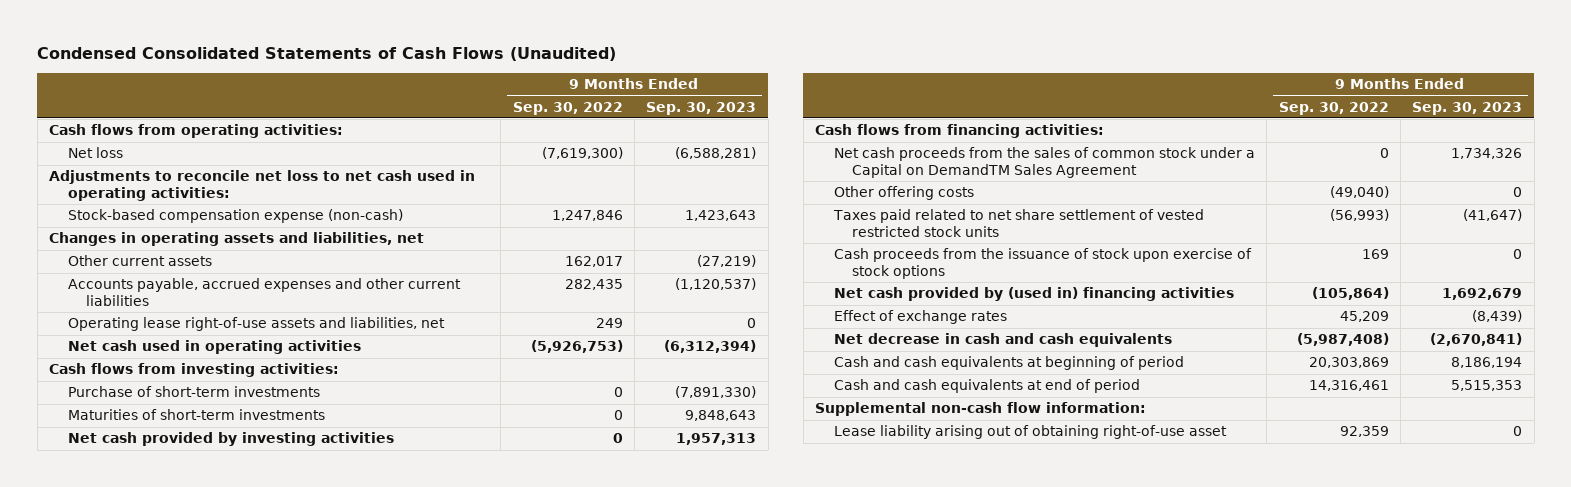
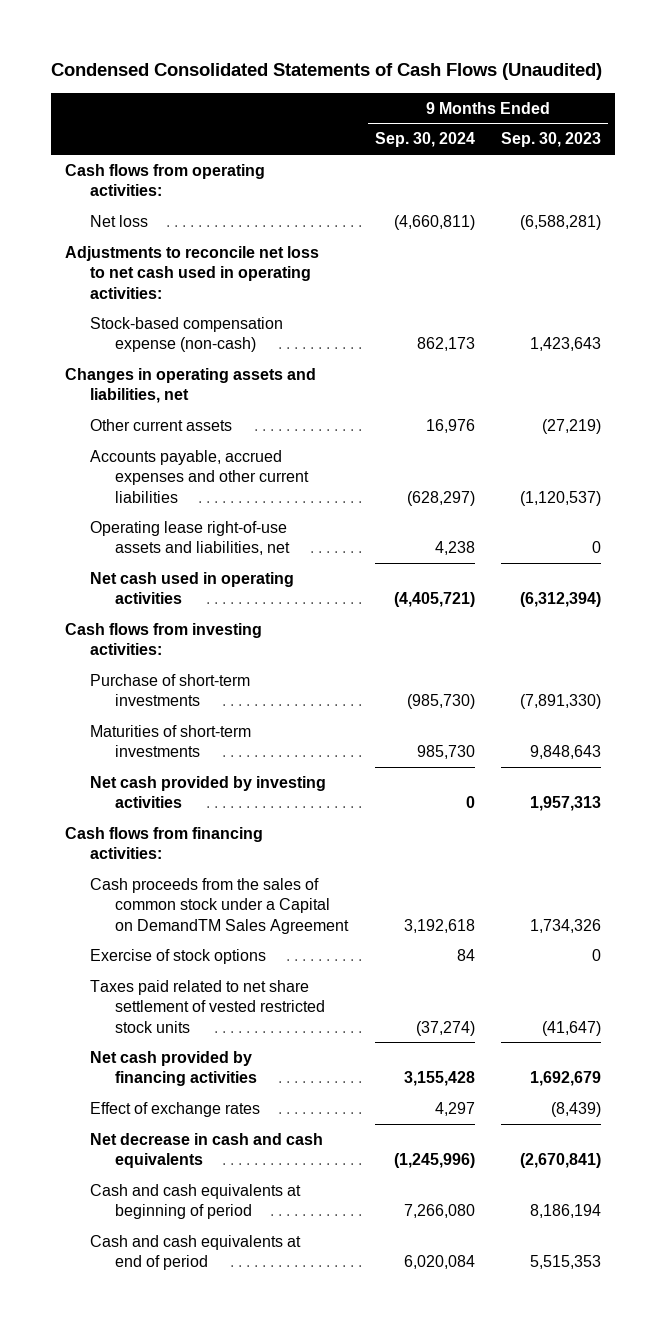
[512,101,623,115] Sep. 30, 2022 -> none
none -> [374,132,475,148] Sep. 30, 2024
[833,186,974,201] Other offering costs -> none
[833,147,1255,178] Net cash proceeds from the sales of common stock under a Capital on DemandTM Sales Agreement -> [90,877,350,934] Cash proceeds from the sales of common stock under a Capital on DemandTM Sales Agreement
none -> [90,948,267,964] Exercise of stock options
[833,248,1252,279] Cash proceeds from the issuance of stock upon exercise of stock options -> none
[833,287,1234,302] Net cash provided by (used in) financing activities -> [90,1050,258,1087] Net cash provided by financing activities
[815,402,1147,417] Supplemental non-cash flow information: -> none
[833,425,1227,440] Lease liability arising out of obtaining right-of-use asset -> none

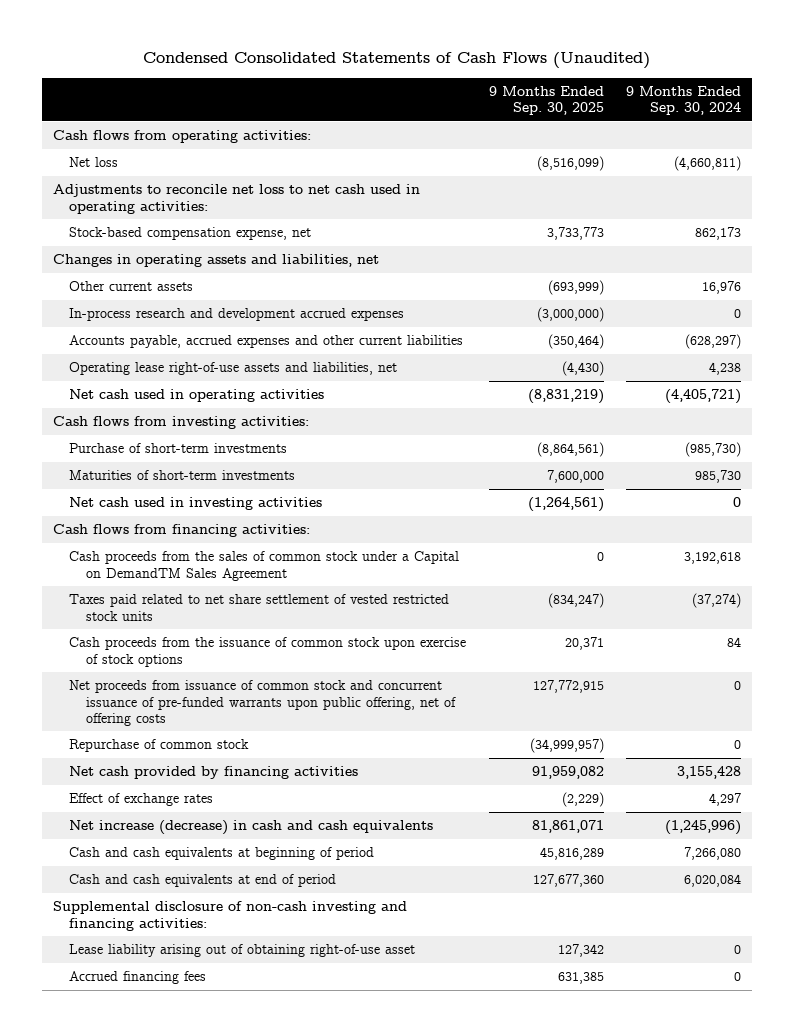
[501,132,602,148] Sep. 30, 2023 -> none
none -> [488,85,604,116] 9 Months Ended Sep. 30, 2025
[90,316,284,353] Stock-based compensation expense (non-cash) -> [69,227,312,241] Stock-based compensation expense, net
none -> [69,308,405,322] In-process research and development accrued expenses
[90,775,327,809] Net cash provided by investing activities -> [69,497,323,511] Net cash used in investing activities
[90,948,267,964] Exercise of stock options -> none
none -> [69,637,467,667] Cash proceeds from the issuance of common stock upon exercise of stock options
none -> [69,680,457,726] Net proceeds from issuance of common stock and concurrent issuance of pre-funded warrants upon public offering, net of offering costs
none -> [69,739,250,753] Repurchase of common stock
[90,1132,324,1169] Net decrease in cash and cash equivalents -> [69,820,434,836] Net increase (decrease) in cash and cash equivalents
none -> [52,901,407,931] Supplemental disclosure of non-cash investing and financing activities:
none -> [69,944,416,958] Lease liability arising out of obtaining right-of-use asset
none -> [69,971,207,985] Accrued financing fees

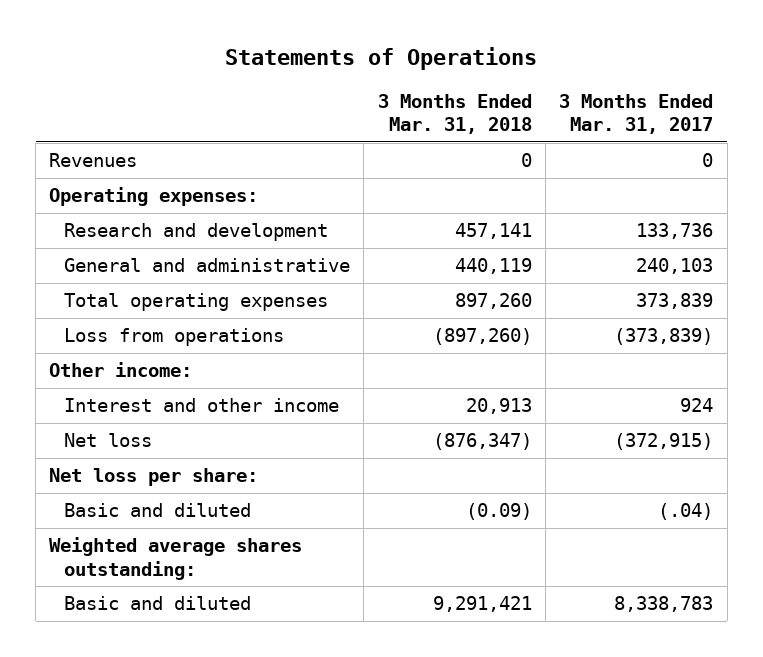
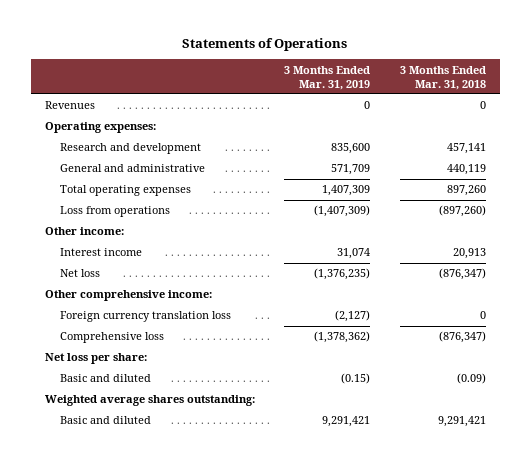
[559,93,714,134] 3 Months Ended Mar. 31, 2017 -> none
none -> [284,65,371,90] 3 Months Ended Mar. 31, 2019
[63,398,339,413] Interest and other income -> [60,248,143,257] Interest income
none -> [45,290,213,302] Other comprehensive income:
none -> [60,311,232,323] Foreign currency translation loss
none -> [60,332,165,344] Comprehensive loss

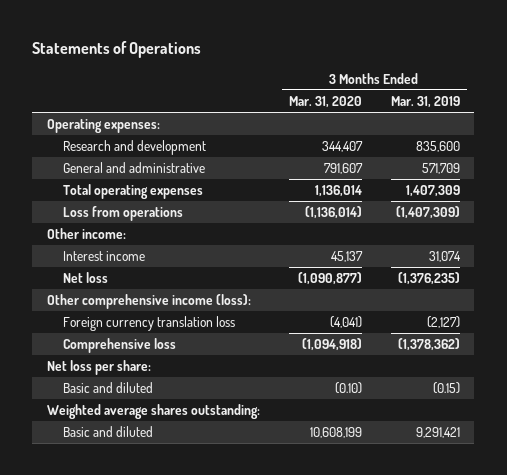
[399,65,486,90] 3 Months Ended Mar. 31, 2018 -> none
none -> [288,96,362,109] Mar. 31, 2020
[45,101,96,110] Revenues -> none
[45,290,213,302] Other comprehensive income: -> [46,294,251,310] Other comprehensive income (loss):

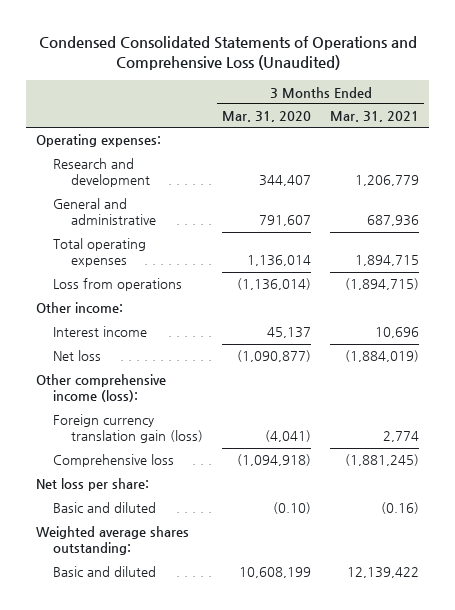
[32,40,202,58] Statements of Operations -> [38,35,417,71] Condensed Consolidated Statements of Operations and Comprehensive Loss (Unaudited)
[390,96,460,109] Mar. 31, 2019 -> none
none -> [330,111,420,123] Mar. 31, 2021
[63,316,236,332] Foreign currency translation loss -> [53,414,203,444] Foreign currency translation gain (loss)

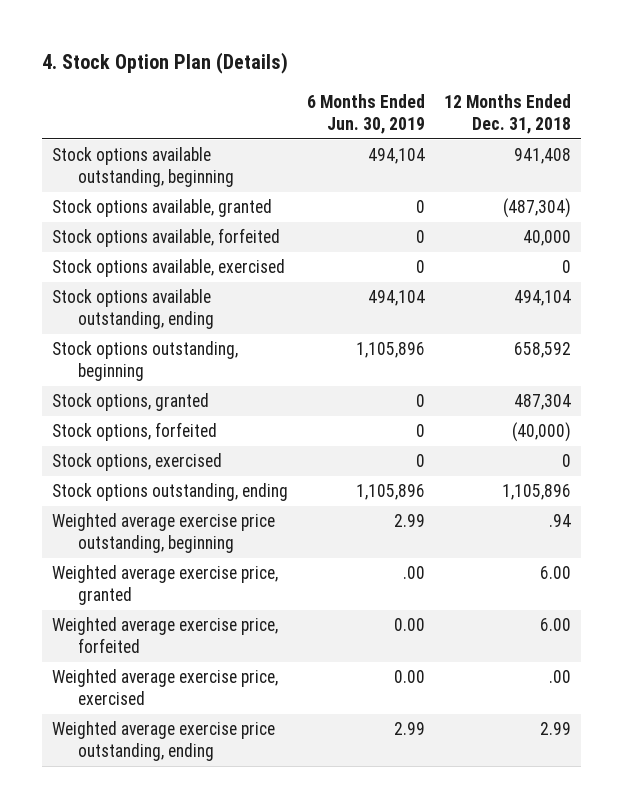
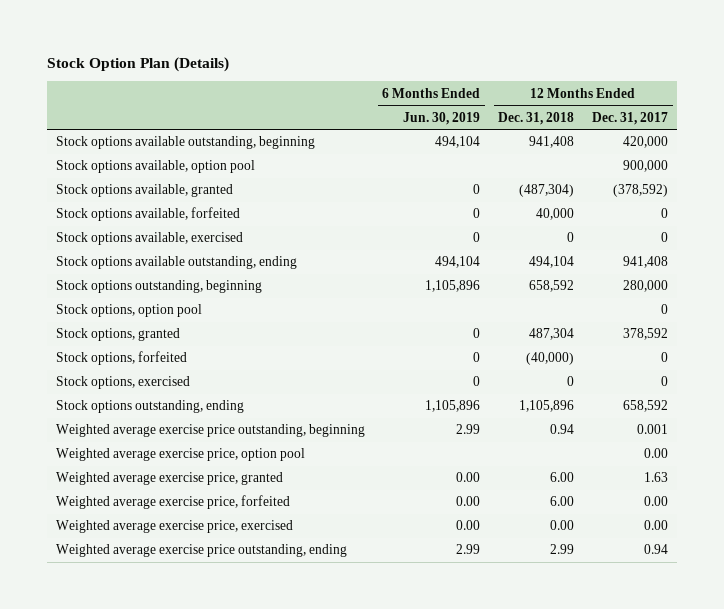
[42,52,289,75] 4. Stock Option Plan (Details) -> [46,56,229,72] Stock Option Plan (Details)
none -> [592,111,669,125] Dec. 31, 2017
none -> [55,160,255,174] Stock options available, option pool
none -> [55,304,202,318] Stock options, option pool
[549,514,572,528] .94 -> [550,424,575,435] 0.94
none -> [55,448,305,462] Weighted average exercise price, option pool
[403,566,426,580] .00 -> [456,472,481,483] 0.00
[549,670,572,684] .00 -> [550,520,575,531] 0.00

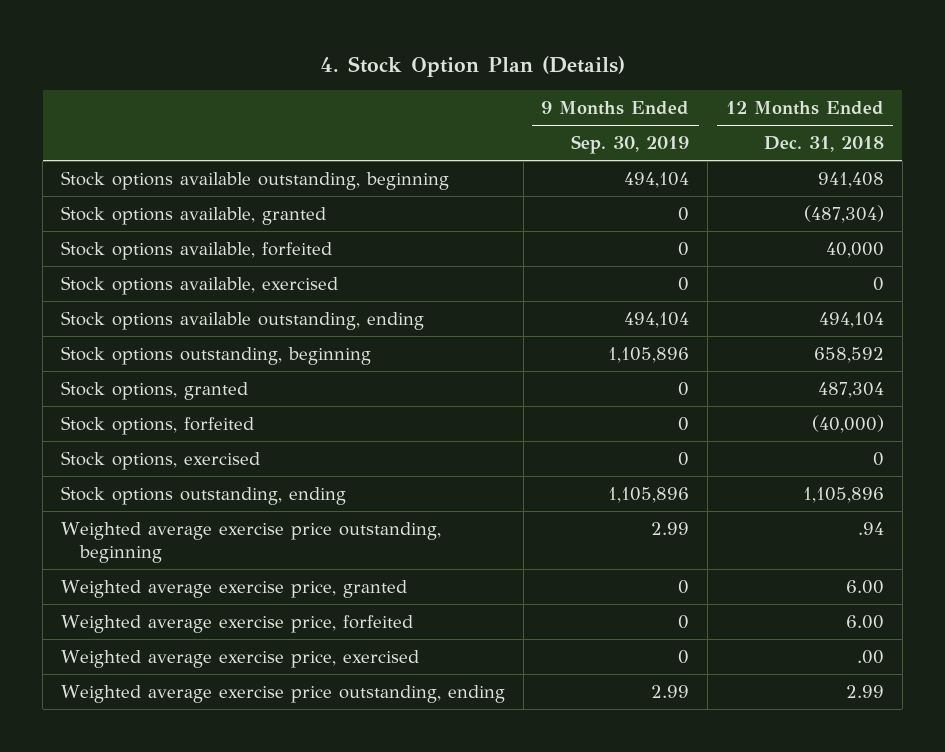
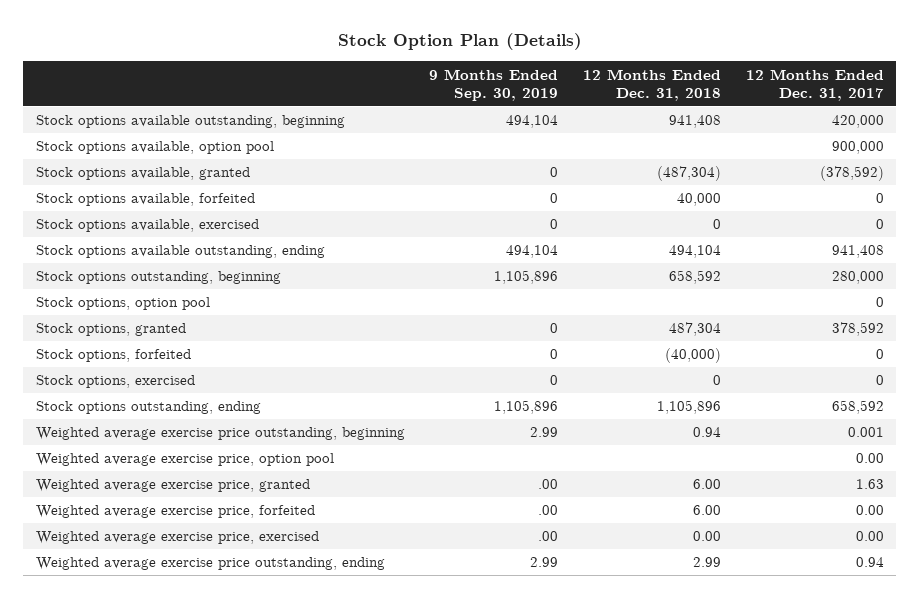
[319,55,625,77] 4. Stock Option Plan (Details) -> [337,33,582,51] Stock Option Plan (Details)
none -> [745,68,884,101] 12 Months Ended Dec. 31, 2017
none -> [35,141,274,155] Stock options available, option pool
none -> [35,297,210,311] Stock options, option pool
[857,521,884,535] .94 -> [692,427,721,438] 0.94
none -> [35,453,334,467] Weighted average exercise price, option pool
[678,579,690,594] 0 -> [538,479,559,490] .00
[678,614,690,629] 0 -> [538,505,559,516] .00
[678,649,690,664] 0 -> [538,531,559,542] .00
[856,649,884,664] .00 -> [692,531,721,542] 0.00

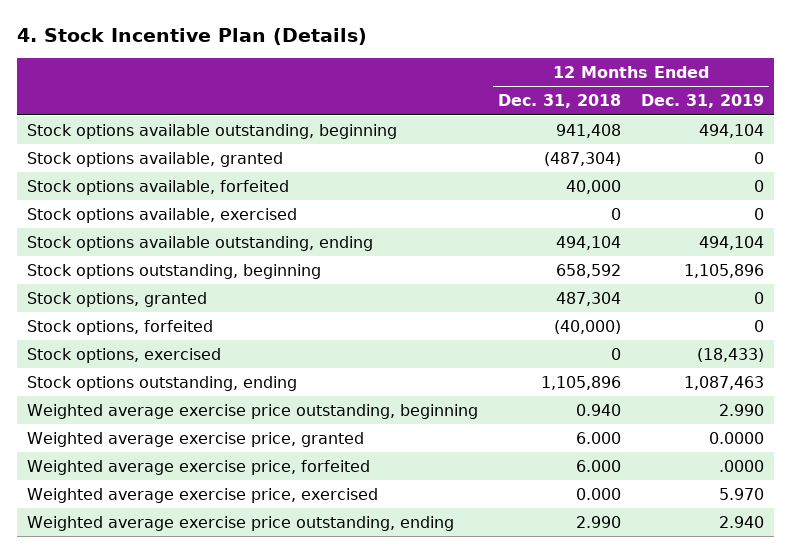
[337,33,582,51] Stock Option Plan (Details) -> [17,28,368,46] 4. Stock Incentive Plan (Details)
[429,68,559,101] 9 Months Ended Sep. 30, 2019 -> none
[745,68,884,101] 12 Months Ended Dec. 31, 2017 -> none
none -> [641,94,765,109] Dec. 31, 2019
[35,141,274,155] Stock options available, option pool -> none
[35,297,210,311] Stock options, option pool -> none
[35,453,334,467] Weighted average exercise price, option pool -> none
[692,427,721,438] 0.94 -> [576,403,622,416] 0.940
[692,479,721,490] 6.00 -> [576,431,622,444] 6.000
[692,505,721,516] 6.00 -> [576,459,622,472] 6.000
[692,531,721,542] 0.00 -> [576,487,622,500] 0.000
[692,557,721,568] 2.99 -> [576,515,622,528] 2.990

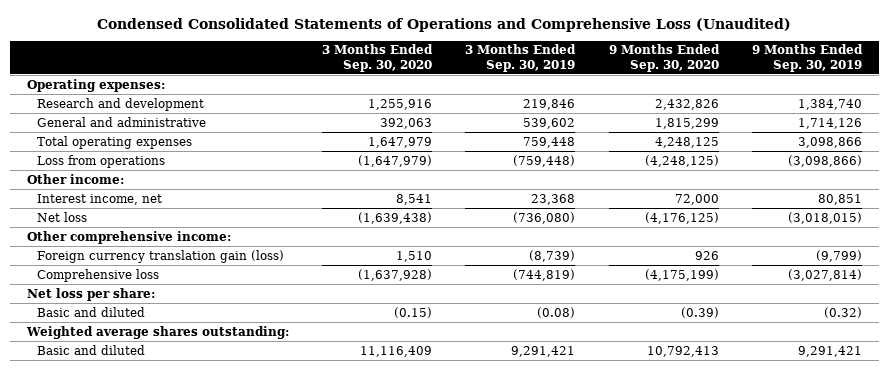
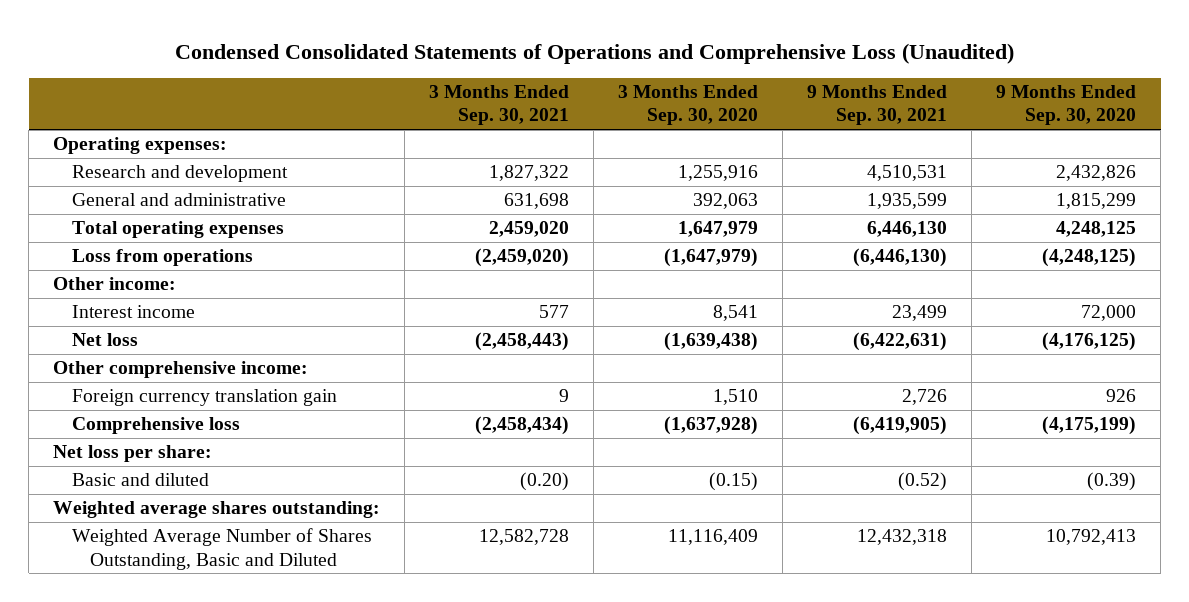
[465,44,577,72] 3 Months Ended Sep. 30, 2019 -> none
[752,44,864,72] 9 Months Ended Sep. 30, 2019 -> none
none -> [429,85,570,126] 3 Months Ended Sep. 30, 2021
none -> [807,85,948,126] 9 Months Ended Sep. 30, 2021
[36,193,162,205] Interest income, net -> [71,305,195,319] Interest income
[36,249,284,263] Foreign currency translation gain (loss) -> [71,389,337,407] Foreign currency translation gain
[36,344,145,355] Basic and diluted -> [71,528,372,570] Weighted Average Number of Shares Outstanding, Basic and Diluted

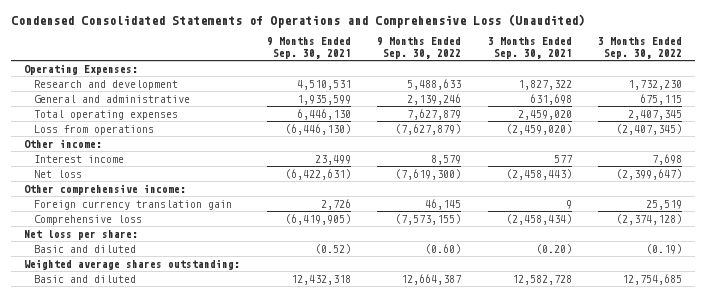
[618,85,759,126] 3 Months Ended Sep. 30, 2020 -> none
[996,85,1137,126] 9 Months Ended Sep. 30, 2020 -> none
none -> [377,37,462,59] 9 Months Ended Sep. 30, 2022
none -> [598,37,683,59] 3 Months Ended Sep. 30, 2022
[53,137,228,155] Operating expenses: -> [23,63,138,75] Operating Expenses:
[71,528,372,570] Weighted Average Number of Shares Outstanding, Basic and Diluted -> [34,274,137,283] Basic and diluted

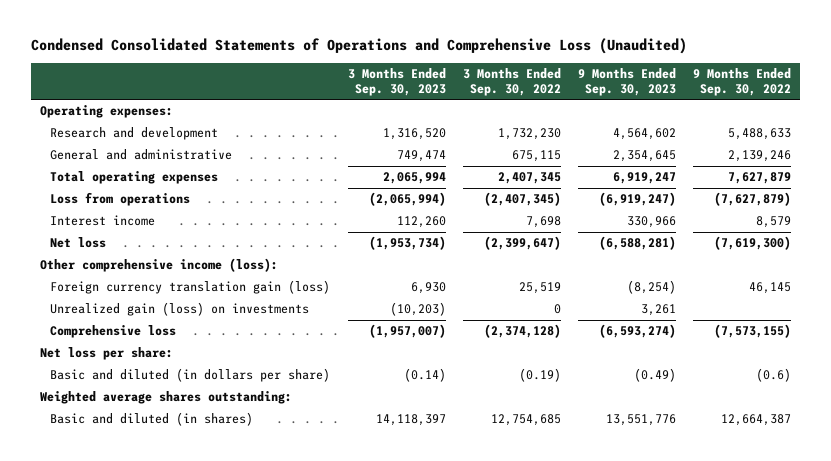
[266,37,351,59] 9 Months Ended Sep. 30, 2021 -> none
[487,37,572,59] 3 Months Ended Sep. 30, 2021 -> none
none -> [347,68,446,96] 3 Months Ended Sep. 30, 2023
none -> [578,68,677,96] 9 Months Ended Sep. 30, 2023
[23,63,138,75] Operating Expenses: -> [39,105,173,119] Operating expenses:
[23,138,102,148] Other income: -> none
[23,183,186,195] Other comprehensive income: -> [39,258,278,273] Other comprehensive income (loss):
[34,199,233,210] Foreign currency translation gain -> [50,280,331,295] Foreign currency translation gain (loss)
none -> [50,302,310,317] Unrealized gain (loss) on investments
[34,244,137,253] Basic and diluted -> none
none -> [50,368,331,383] Basic and diluted (in dollars per share)
[34,274,137,283] Basic and diluted -> [50,412,254,427] Basic and diluted (in shares)

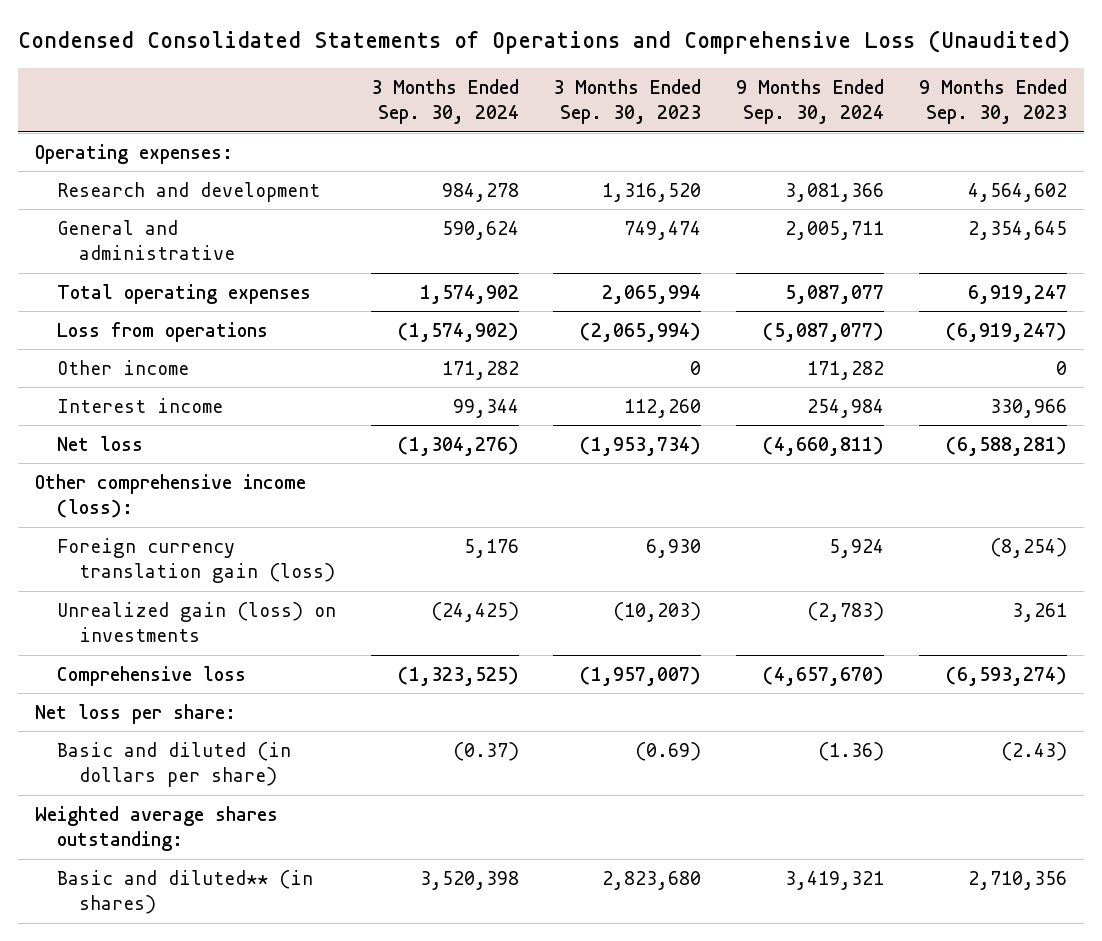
[462,68,561,96] 3 Months Ended Sep. 30, 2022 -> none
[693,68,792,96] 9 Months Ended Sep. 30, 2022 -> none
none -> [370,78,519,125] 3 Months Ended Sep. 30, 2024
none -> [736,78,885,125] 9 Months Ended Sep. 30, 2024
none -> [57,359,190,375] Other income
[403,368,446,383] (0.14) -> [635,741,702,761] (0.69)
[634,368,677,383] (0.49) -> [1000,741,1067,761] (2.43)
[50,412,254,427] Basic and diluted (in shares) -> [57,869,314,915] Basic and diluted** (in shares)
[375,414,446,427] 14,118,397 -> [602,870,702,890] 2,823,680
[606,414,677,427] 13,551,776 -> [967,870,1067,890] 2,710,356

